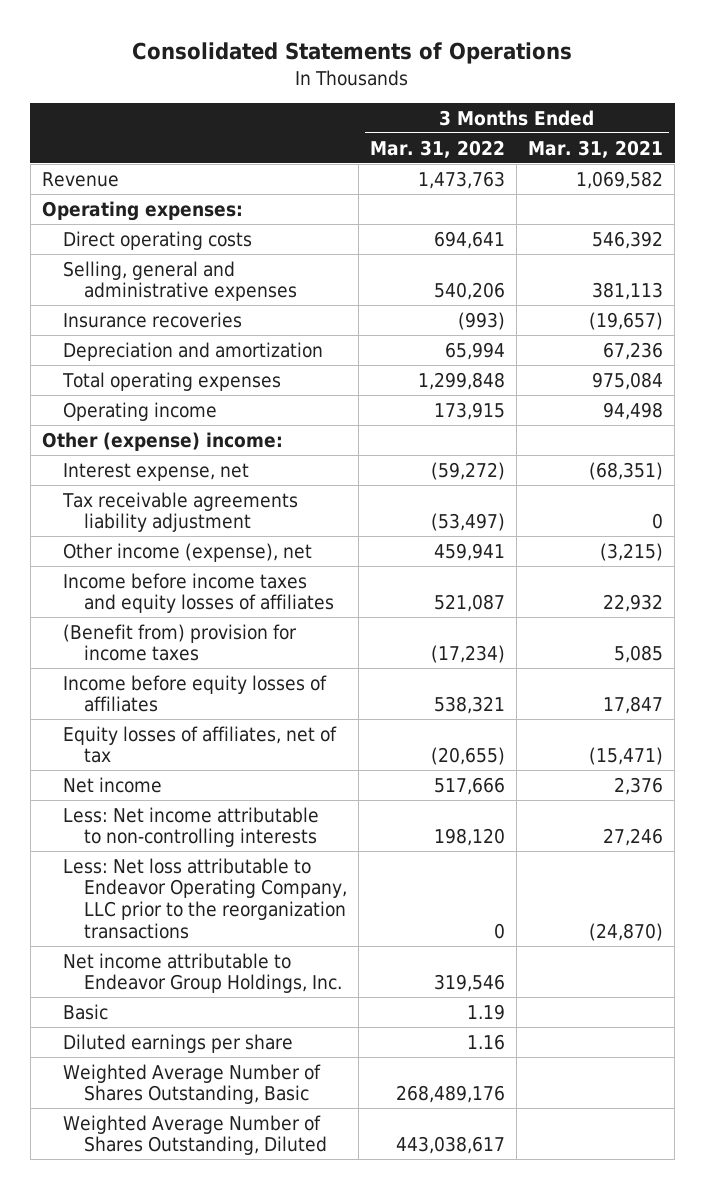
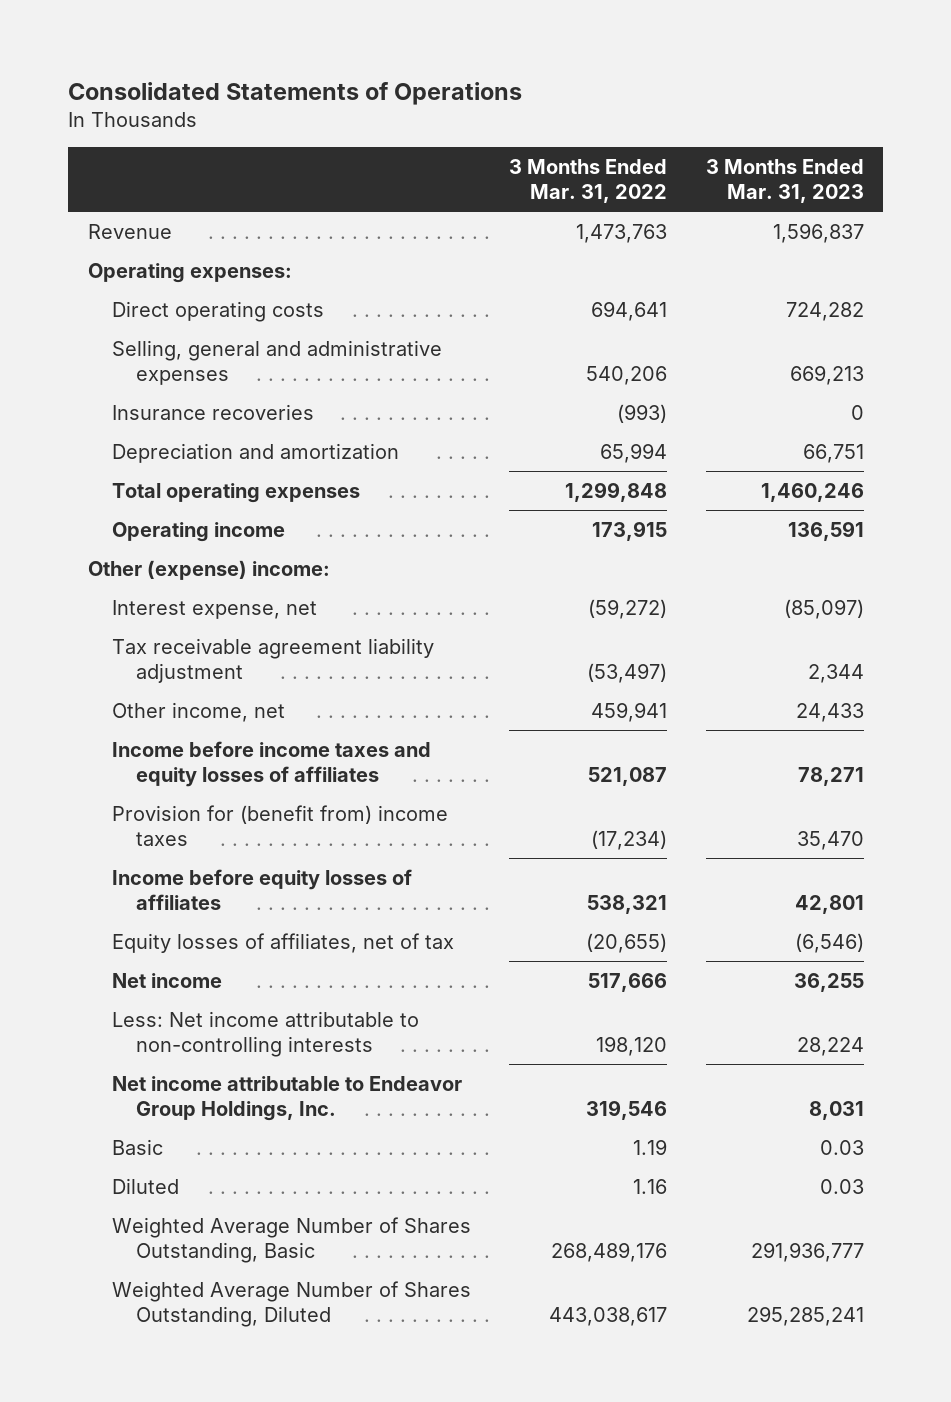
[528,139,664,158] Mar. 31, 2021 -> none
none -> [705,159,864,203] 3 Months Ended Mar. 31, 2023
[62,491,299,533] Tax receivable agreements liability adjustment -> [111,638,434,683] Tax receivable agreement liability adjustment
[63,542,313,562] Other income (expense), net -> [111,702,285,723] Other income, net
[63,623,298,662] (Benefit from) provision for income taxes -> [111,805,448,846] Provision for (benefit from) income taxes
[63,857,348,939] Less: Net loss attributable to Endeavor Operating Company, LLC prior to the reorganization transactions -> none
[63,1033,294,1053] Diluted earnings per share -> [111,1178,179,1195] Diluted

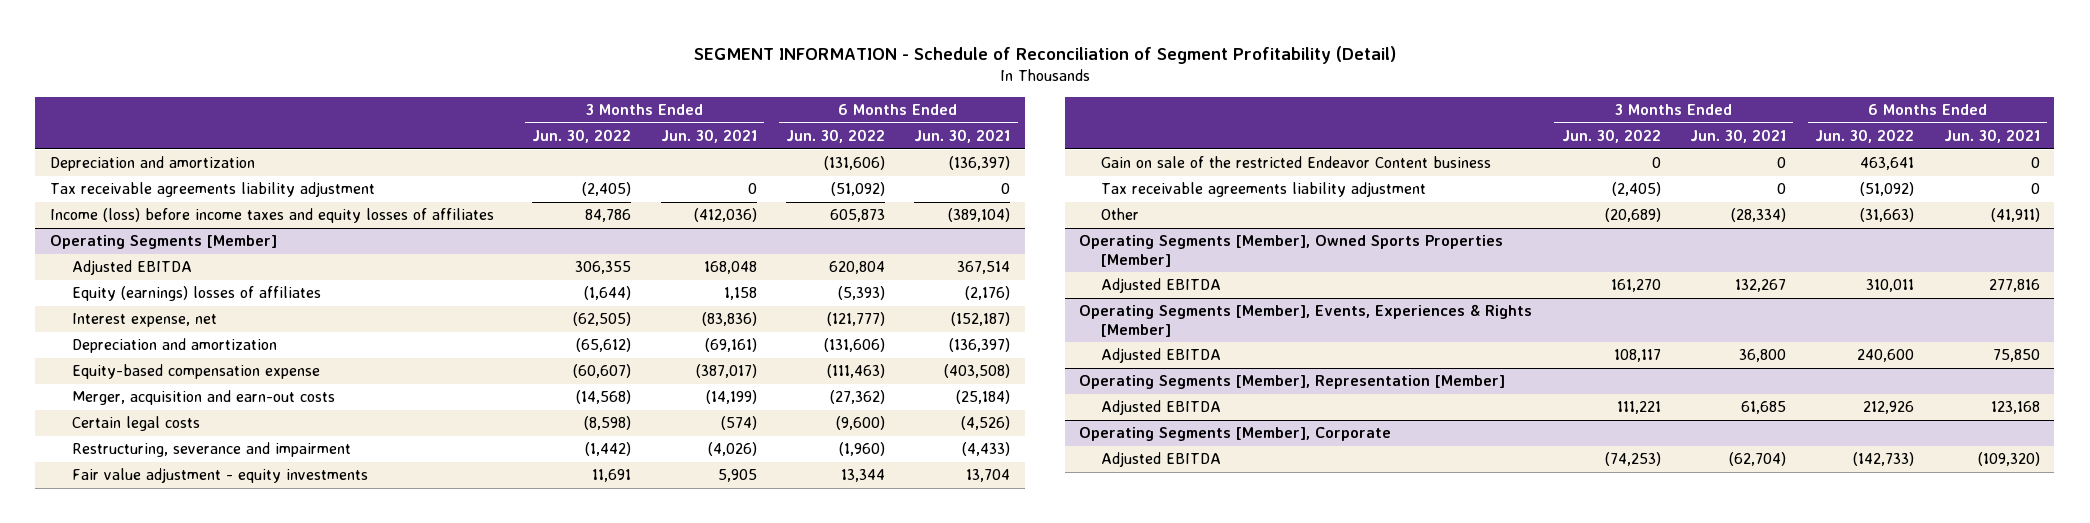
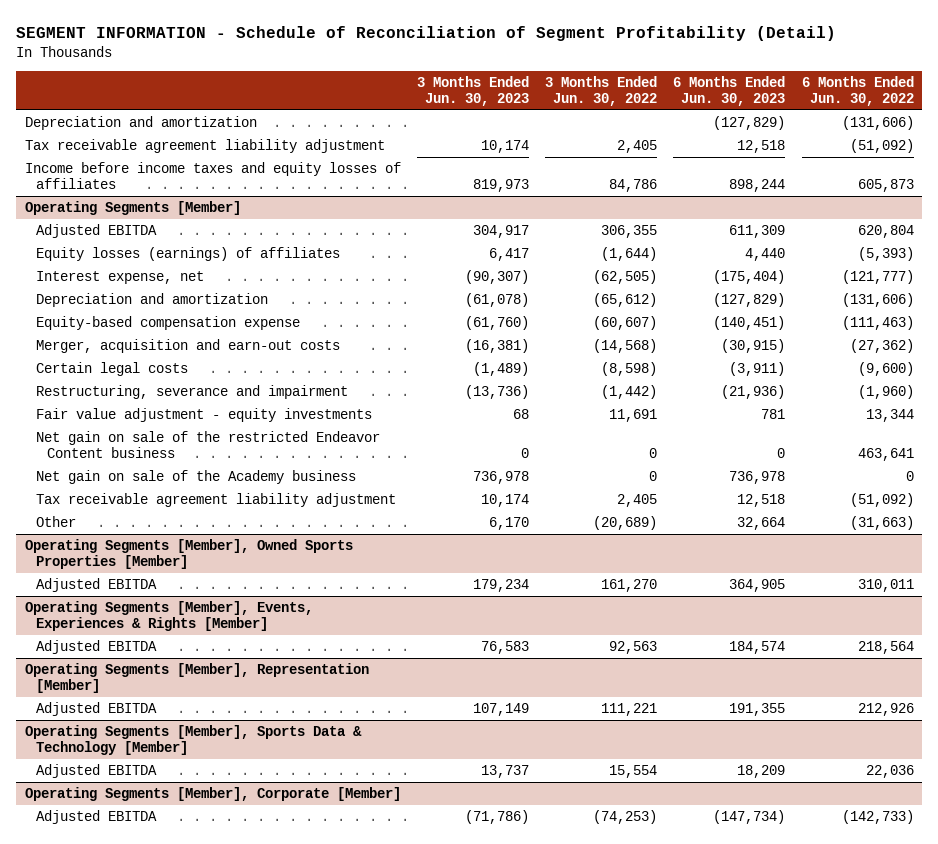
[660,129,757,144] Jun. 30, 2021 -> none
[914,129,1011,144] Jun. 30, 2021 -> none
none -> [416,75,529,106] 3 Months Ended Jun. 30, 2023
none -> [673,75,786,106] 6 Months Ended Jun. 30, 2023
[50,182,376,198] Tax receivable agreements liability adjustment -> [24,138,385,153] Tax receivable agreement liability adjustment
[582,182,632,197] (2,405) -> [617,139,658,153] 2,405
[50,208,495,224] Income (loss) before income taxes and equity losses of affiliates -> [24,161,401,190] Income before income taxes and equity losses of affiliates
[72,286,322,302] Equity (earnings) losses of affiliates -> [35,246,340,261] Equity losses (earnings) of affiliates
[1101,156,1492,169] Gain on sale of the restricted Endeavor Content business -> [35,430,380,459] Net gain on sale of the restricted Endeavor Content business
none -> [35,469,356,484] Net gain on sale of the Academy business
[1101,182,1427,198] Tax receivable agreements liability adjustment -> [35,492,396,507] Tax receivable agreement liability adjustment
[1611,182,1661,197] (2,405) -> [617,493,658,507] 2,405
[1613,349,1661,363] 108,117 -> [609,640,658,654] 92,563
[1857,349,1915,363] 240,600 -> [857,640,914,654] 218,564
none -> [24,724,362,756] Operating Segments [Member], Sports Data & Technology [Member]
none -> [35,763,157,778] Adjusted EBITDA
[1079,427,1392,442] Operating Segments [Member], Corporate -> [24,786,401,801] Operating Segments [Member], Corporate [Member]

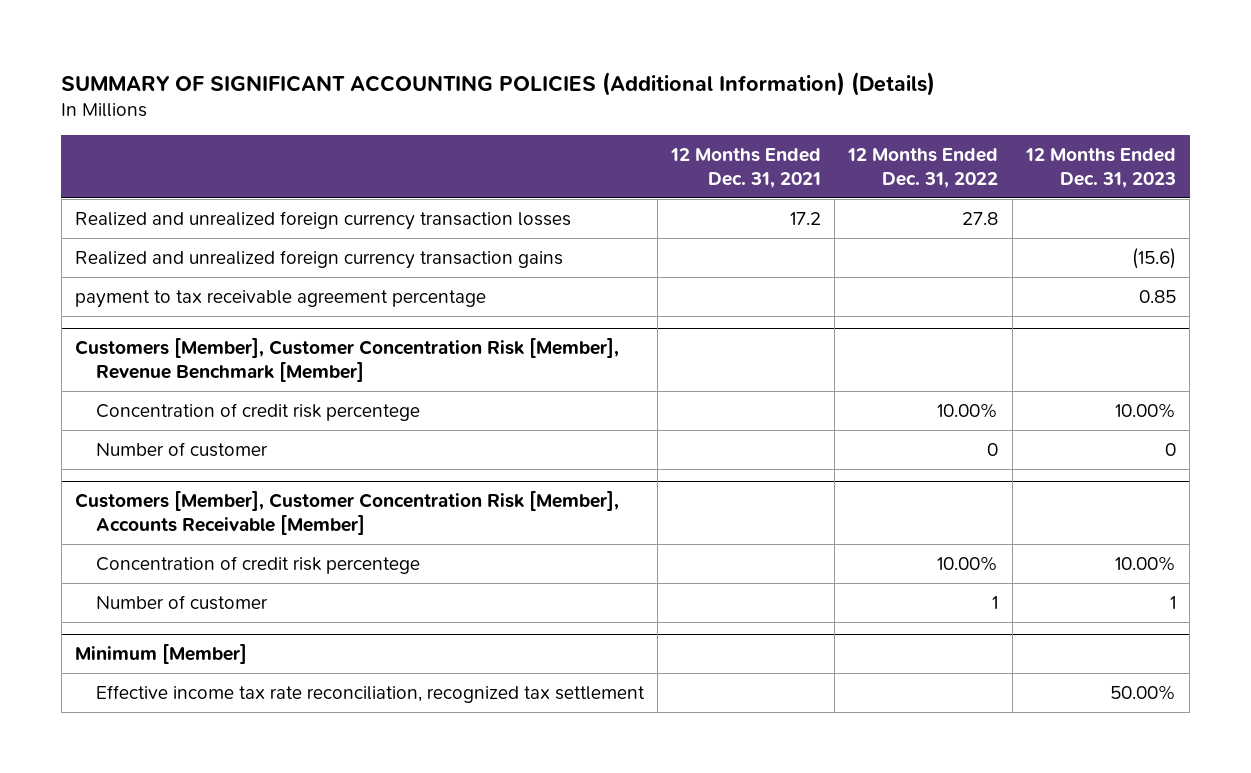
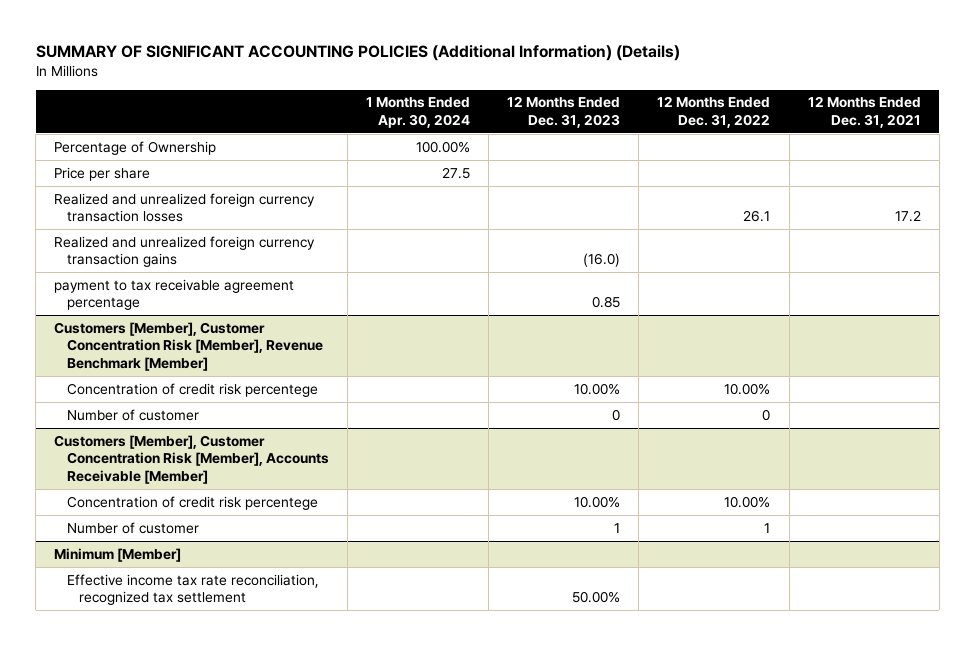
none -> [366,97,471,128] 1 Months Ended Apr. 30, 2024
none -> [54,140,217,155] Percentage of Ownership
none -> [54,166,151,181] Price per share
[962,211,999,225] 27.8 -> [743,210,771,223] 26.1
[1131,247,1176,269] (15.6) -> [583,253,621,268] (16.0)

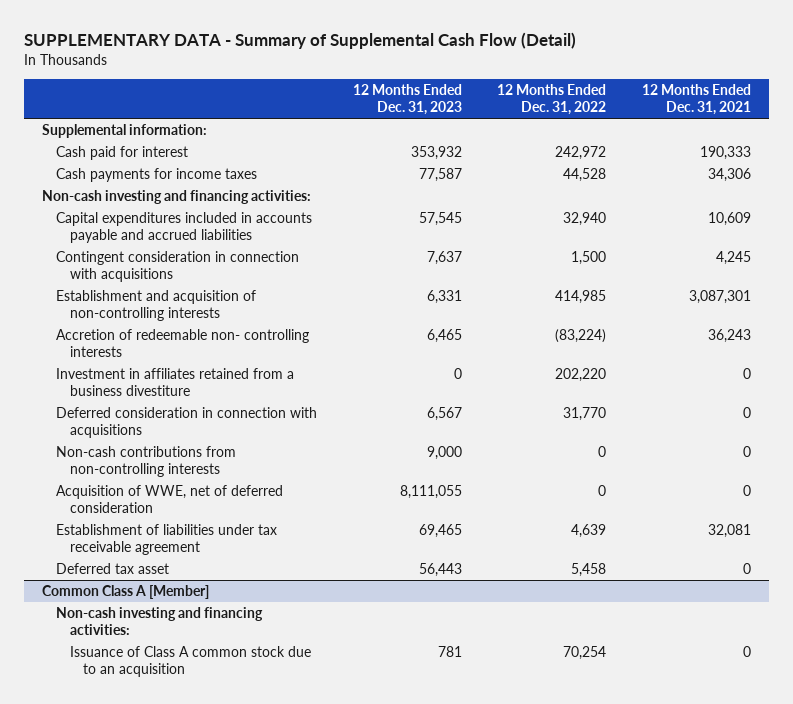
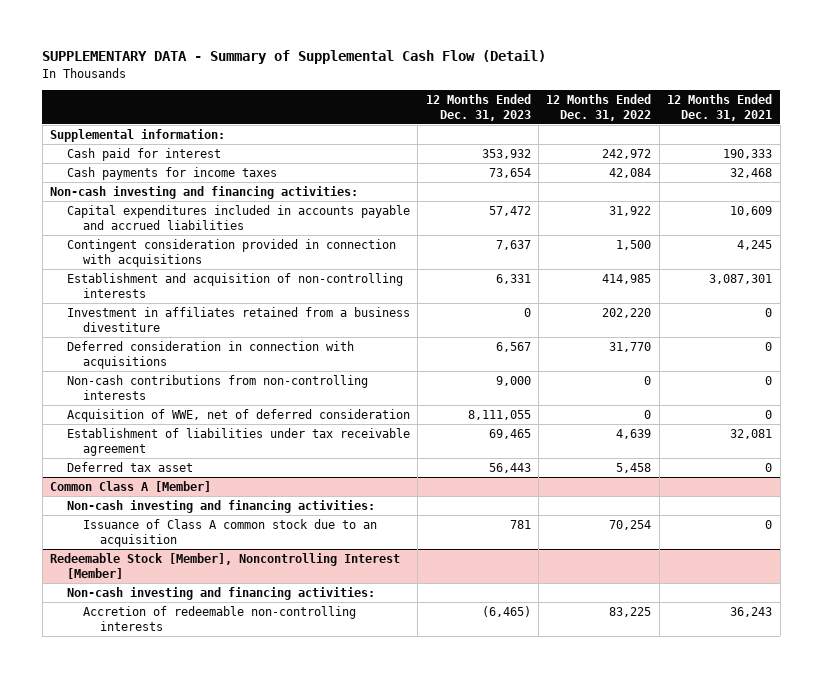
[418,167,462,182] 77,587 -> [488,167,531,178] 73,654
[563,167,607,182] 44,528 -> [609,167,652,178] 42,084
[708,167,752,182] 34,306 -> [730,167,773,178] 32,468
[418,211,462,226] 57,545 -> [488,205,531,216] 57,472
[563,211,607,226] 32,940 -> [609,205,652,216] 31,922
[55,250,299,283] Contingent consideration in connection with acquisitions -> [66,238,396,267] Contingent consideration provided in connection with acquisitions
[55,328,309,358] Accretion of redeemable non- controlling interests -> none
none -> [50,552,401,579] Redeemable Stock [Member], Noncontrolling Interest [Member]
none -> [66,586,375,600] Non-cash investing and financing activities:
none -> [83,605,357,631] Accretion of redeemable non-controlling interests

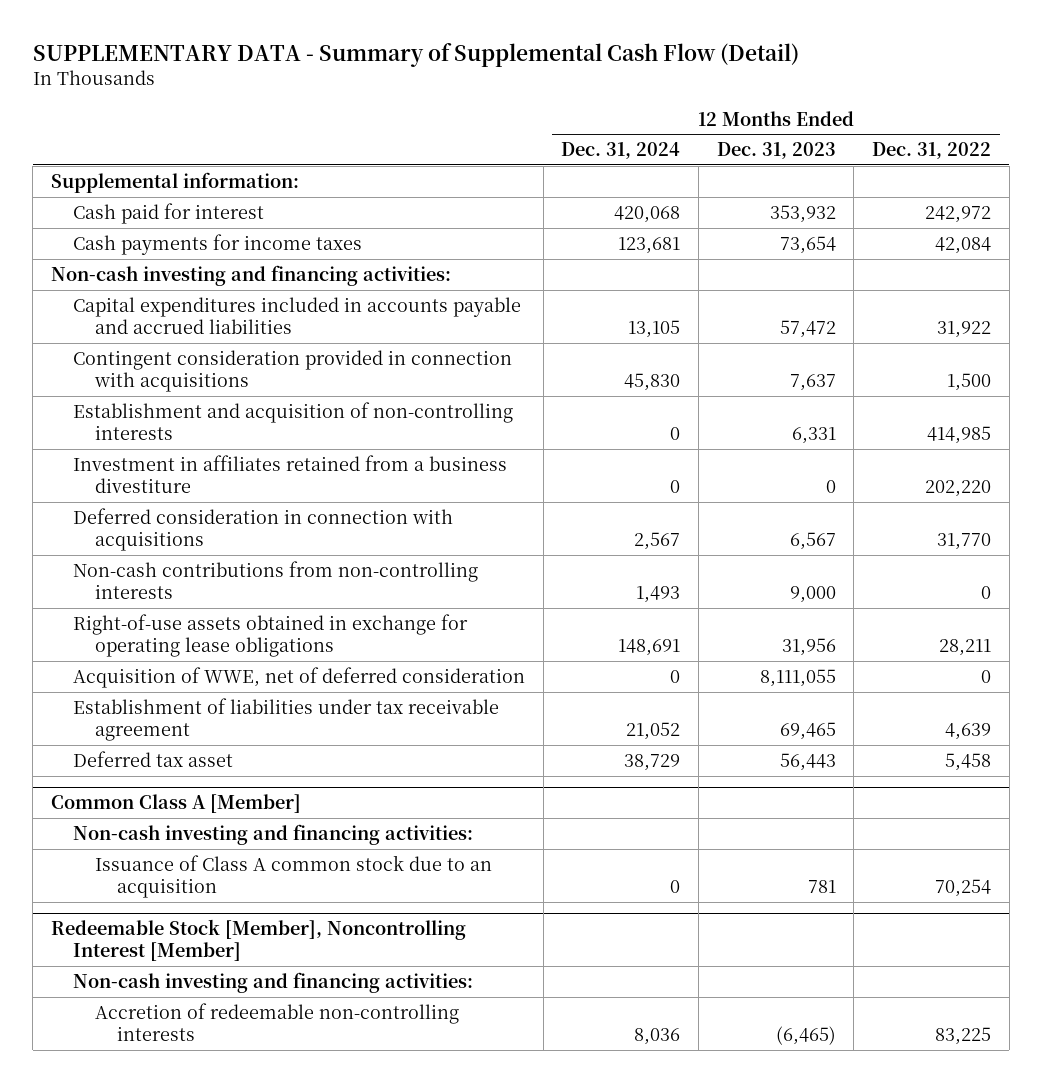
[667,94,773,121] 12 Months Ended Dec. 31, 2021 -> none
none -> [561,142,681,160] Dec. 31, 2024
none -> [72,613,468,657] Right-of-use assets obtained in exchange for operating lease obligations

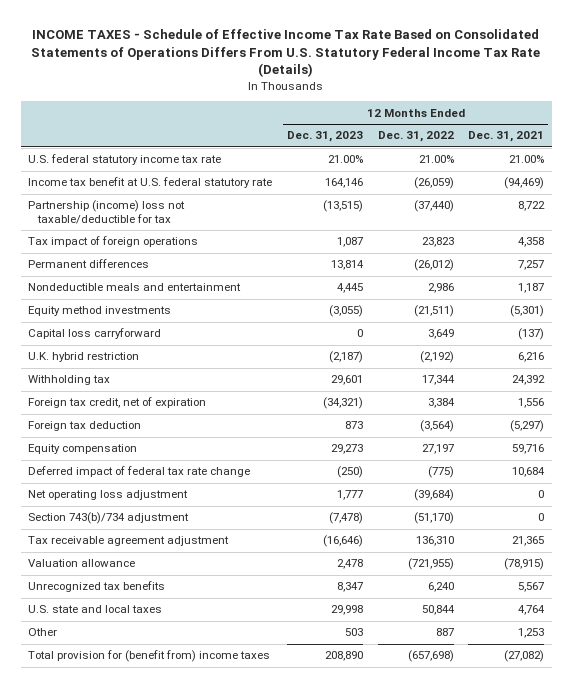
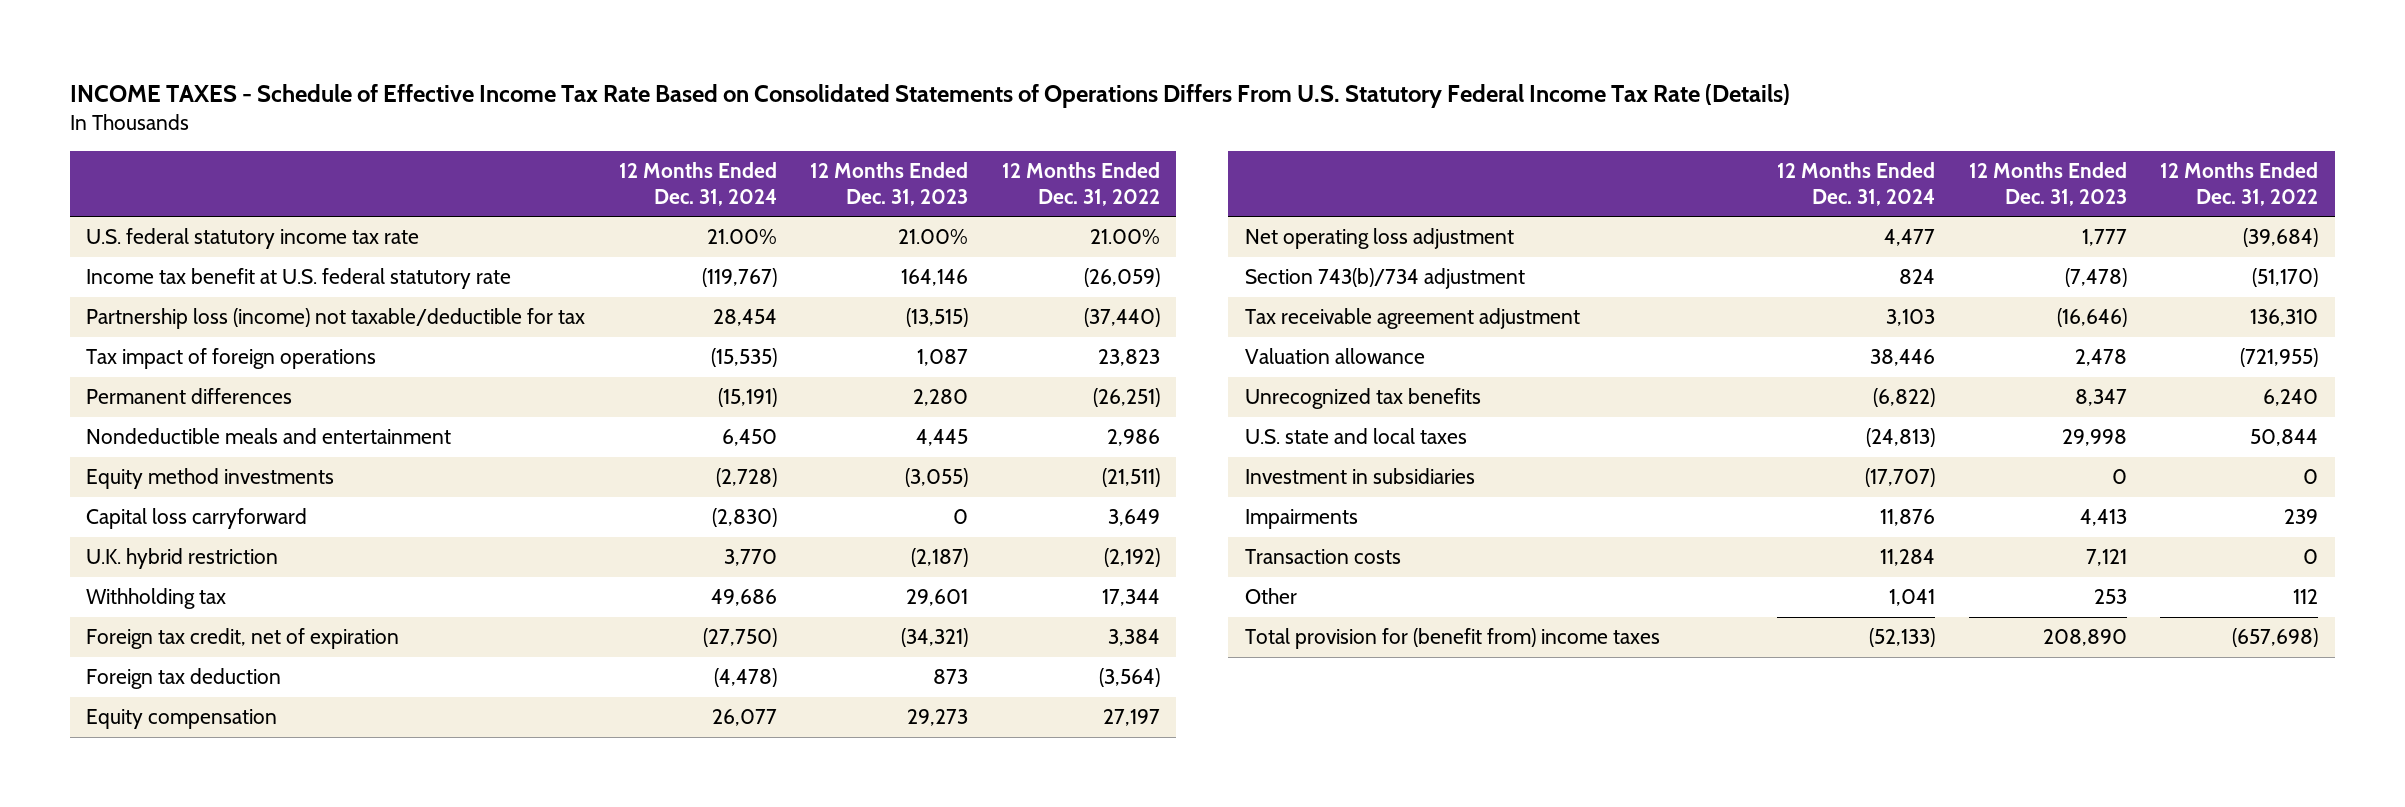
[468,131,545,143] Dec. 31, 2021 -> none
none -> [618,161,777,206] 12 Months Ended Dec. 31, 2024
[28,200,186,224] Partnership (income) loss not taxable/deductible for tax -> [86,308,586,330] Partnership loss (income) not taxable/deductible for tax
[331,260,365,271] 13,814 -> [913,389,969,407] 2,280
[413,259,454,272] (26,012) -> [1092,388,1160,408] (26,251)
[28,466,251,478] Deferred impact of federal tax rate change -> none
none -> [1244,468,1475,485] Investment in subsidiaries
none -> [1244,509,1358,530] Impairments
none -> [1244,549,1401,565] Transaction costs
[345,628,364,637] 503 -> [2093,589,2127,605] 253
[435,628,454,637] 887 -> [2293,589,2319,605] 112

